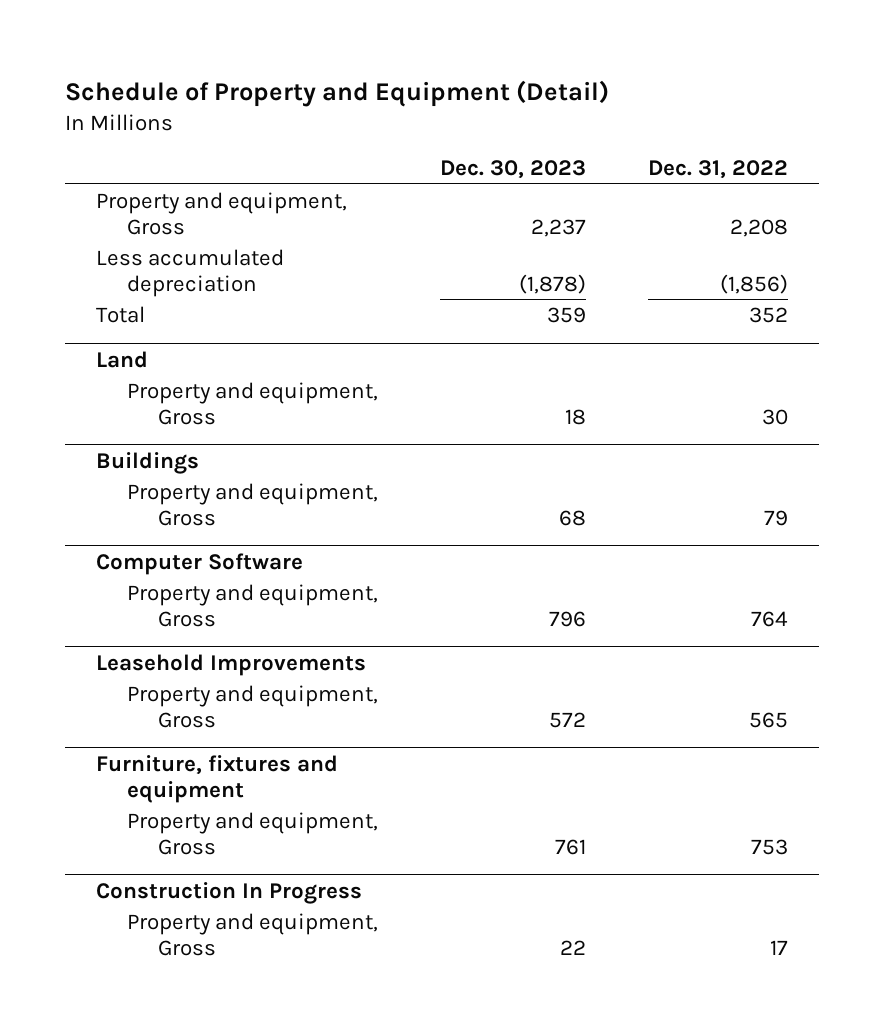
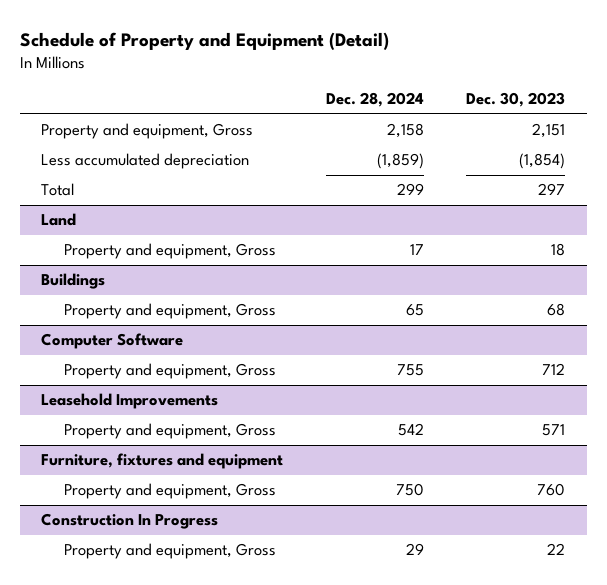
[647,159,788,179] Dec. 31, 2022 -> none
none -> [325,92,424,108] Dec. 28, 2024
[531,218,587,237] 2,237 -> [532,123,566,139] 2,151
[519,273,587,294] (1,878) -> [519,153,566,170] (1,854)
[547,306,587,323] 359 -> [538,183,566,196] 297
[549,610,587,627] 796 -> [542,363,566,376] 712
[549,711,587,728] 572 -> [542,424,566,437] 571
[555,838,587,855] 761 -> [537,483,566,497] 760

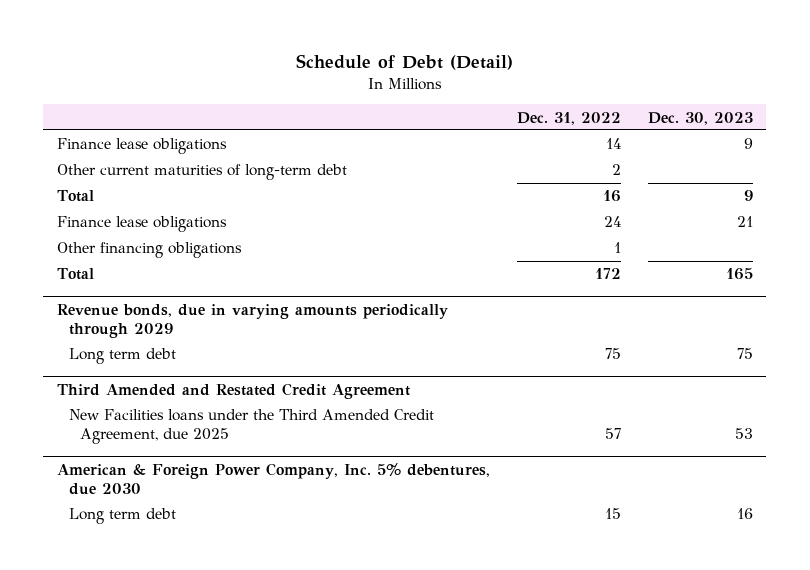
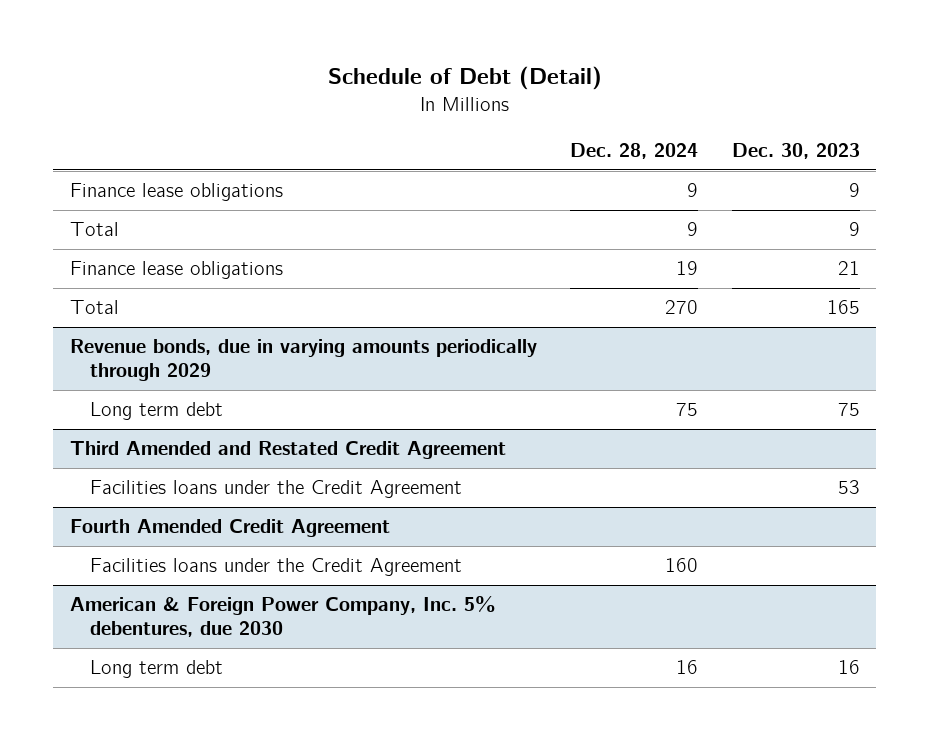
[516,111,621,125] Dec. 31, 2022 -> none
none -> [570,143,699,160] Dec. 28, 2024
[56,164,347,181] Other current maturities of long-term debt -> none
[56,242,242,259] Other financing obligations -> none
[68,409,434,445] New Facilities loans under the Third Amended Credit Agreement, due 2025 -> [90,480,463,499] Facilities loans under the Credit Agreement
none -> [69,519,390,538] Fourth Amended Credit Agreement
none -> [90,558,463,577] Facilities loans under the Credit Agreement

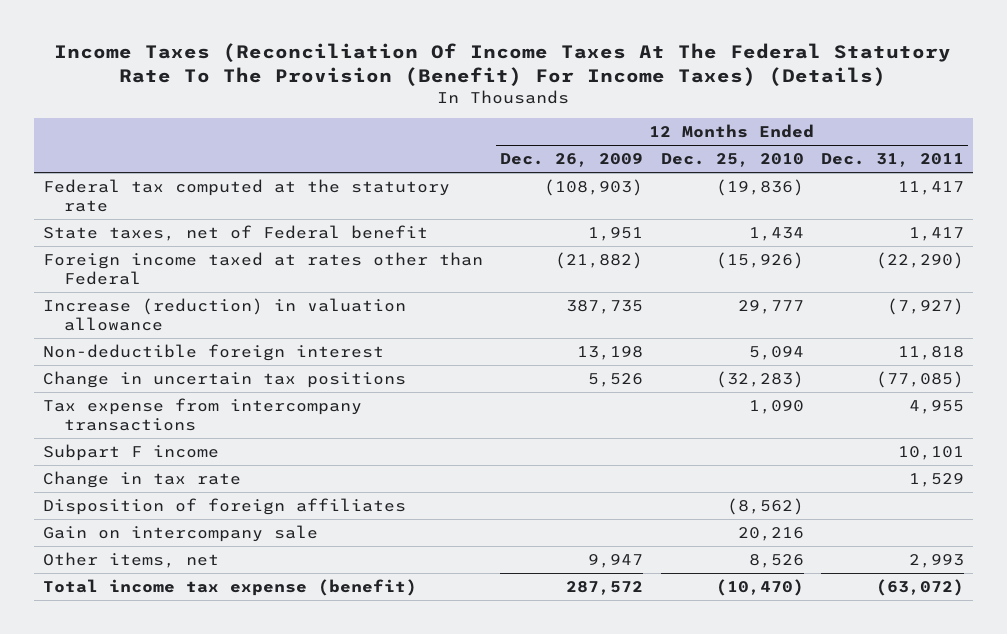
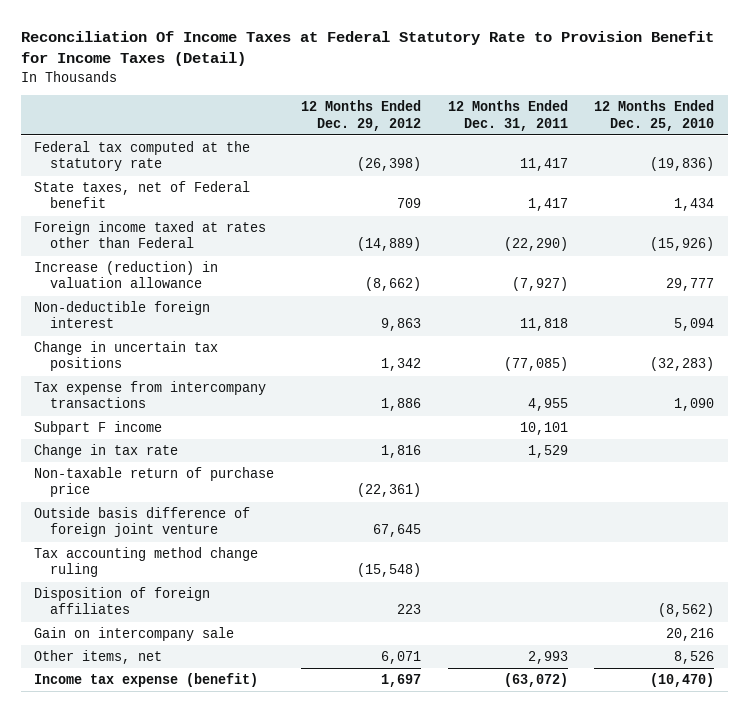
[54,43,952,87] Income Taxes (Reconciliation Of Income Taxes At The Federal Statutory Rate To The Provision (Benefit) For Income Taxes) (Details) -> [20,31,714,67] Reconciliation Of Income Taxes at Federal Statutory Rate to Provision Benefit for Income Taxes (Detail)
[500,153,644,168] Dec. 26, 2009 -> none
none -> [300,100,421,131] 12 Months Ended Dec. 29, 2012
none -> [34,467,275,498] Non-taxable return of purchase price
none -> [34,507,251,538] Outside basis difference of foreign joint venture
none -> [34,547,259,578] Tax accounting method change ruling
[42,578,417,596] Total income tax expense (benefit) -> [34,673,259,688] Income tax expense (benefit)

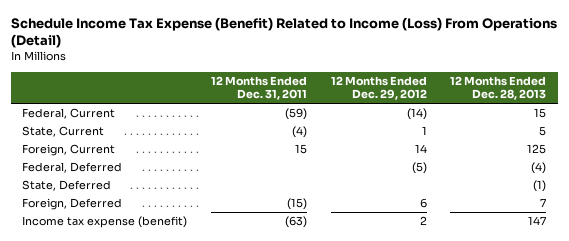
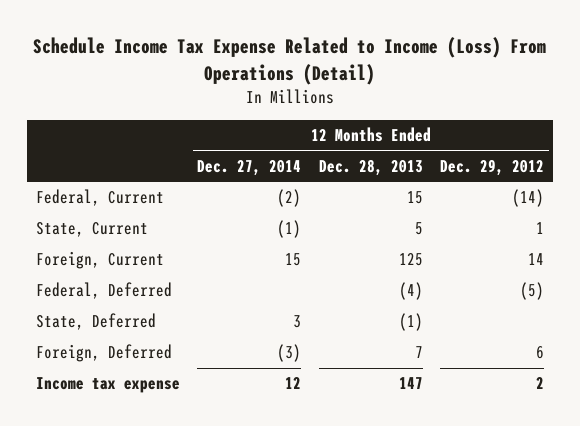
[10,16,557,49] Schedule Income Tax Expense (Benefit) Related to Income (Loss) From Operations (Detail) -> [33,37,547,85] Schedule Income Tax Expense Related to Income (Loss) From Operations (Detail)
[210,75,307,101] 12 Months Ended Dec. 31, 2011 -> none
none -> [197,160,302,177] Dec. 27, 2014
[22,216,188,229] Income tax expense (benefit) -> [35,377,180,394] Income tax expense

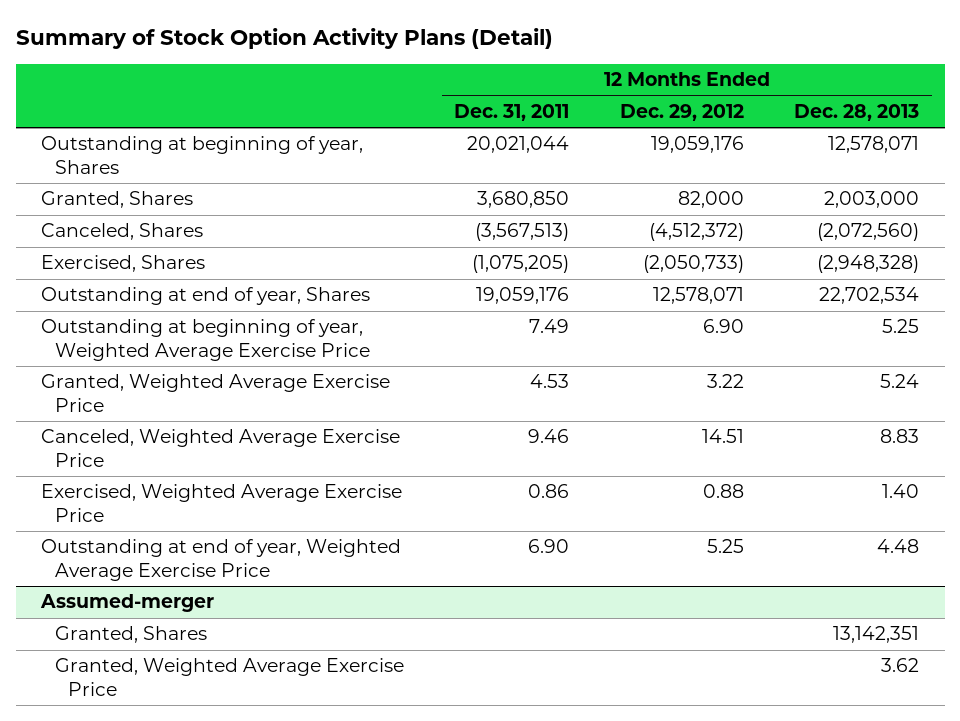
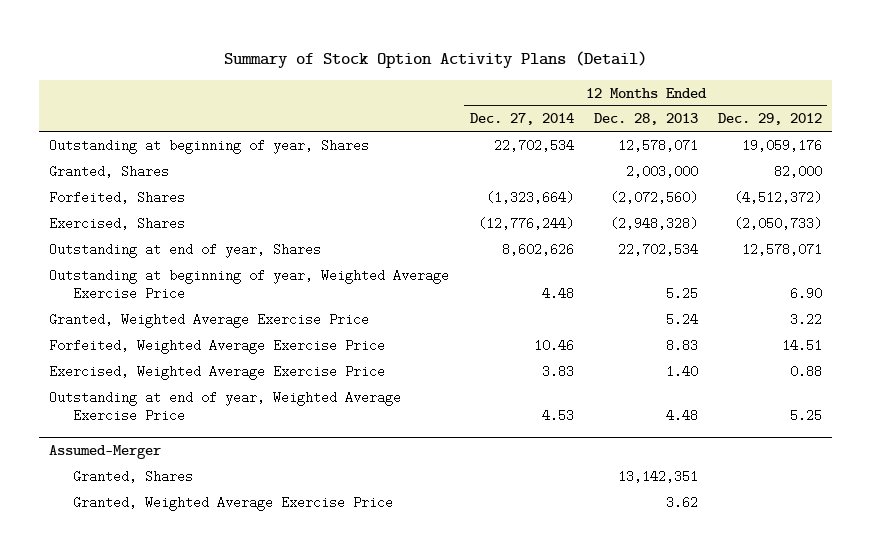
[454,103,570,121] Dec. 31, 2011 -> none
none -> [469,113,574,126] Dec. 27, 2014
[41,223,204,241] Canceled, Shares -> [49,190,186,204] Forfeited, Shares
[41,429,401,467] Canceled, Weighted Average Exercise Price -> [49,338,386,354] Forfeited, Weighted Average Exercise Price
[40,594,215,613] Assumed-merger -> [49,444,162,459] Assumed-Merger

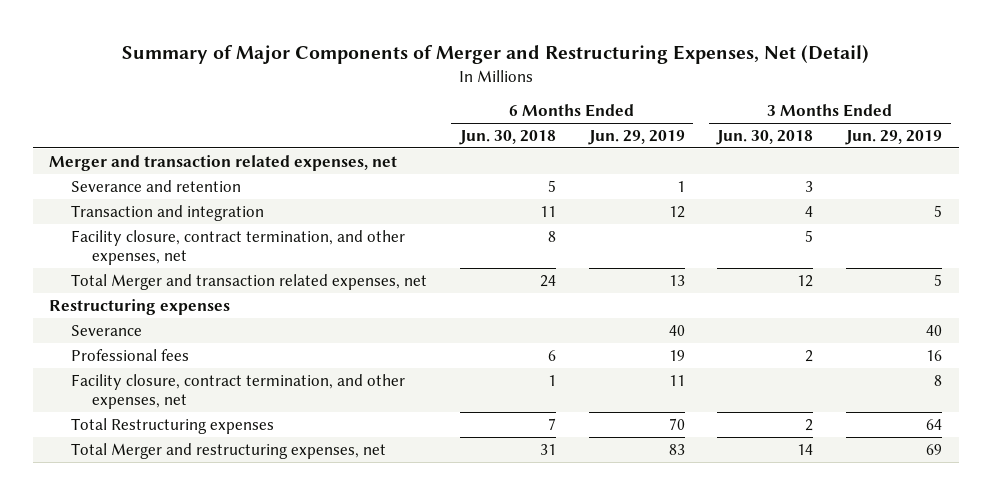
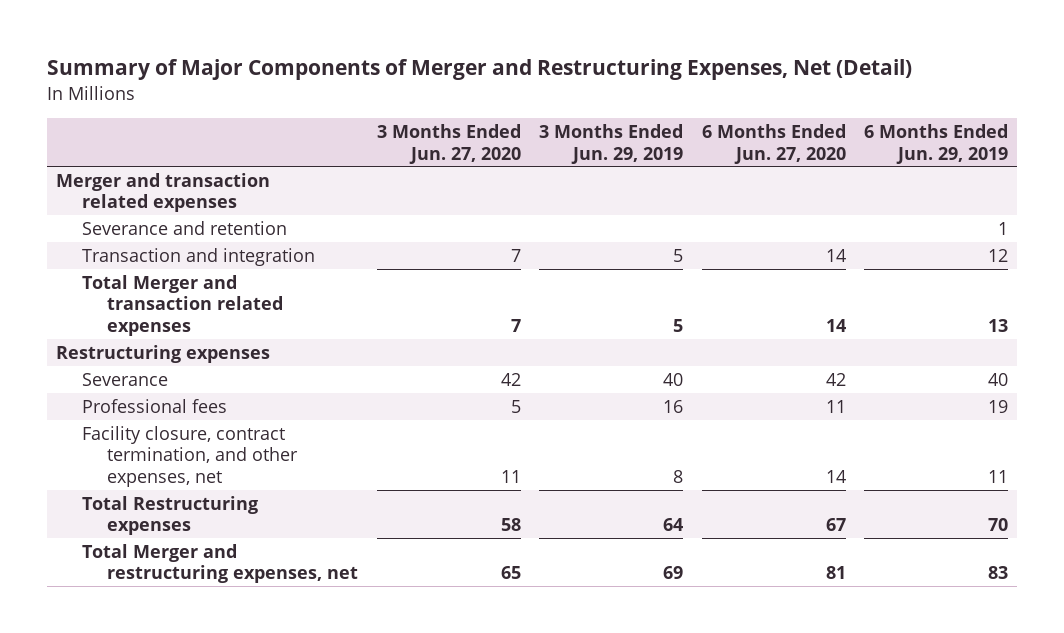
[458,129,556,145] Jun. 30, 2018 -> none
[716,129,814,145] Jun. 30, 2018 -> none
none -> [376,123,521,164] 3 Months Ended Jun. 27, 2020
none -> [701,123,846,164] 6 Months Ended Jun. 27, 2020
[49,154,398,171] Merger and transaction related expenses, net -> [56,172,271,213] Merger and transaction related expenses
[70,229,405,266] Facility closure, contract termination, and other expenses, net -> none
[70,273,427,290] Total Merger and transaction related expenses, net -> [81,274,284,336] Total Merger and transaction related expenses

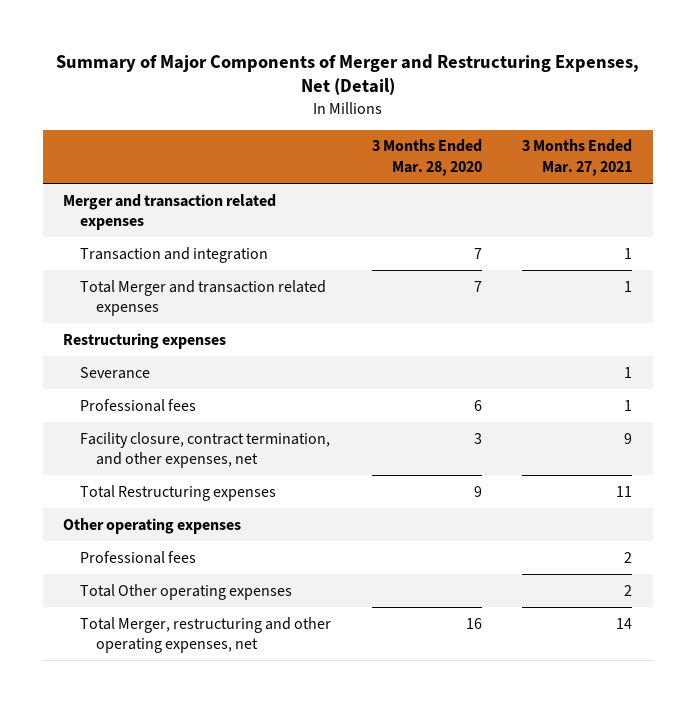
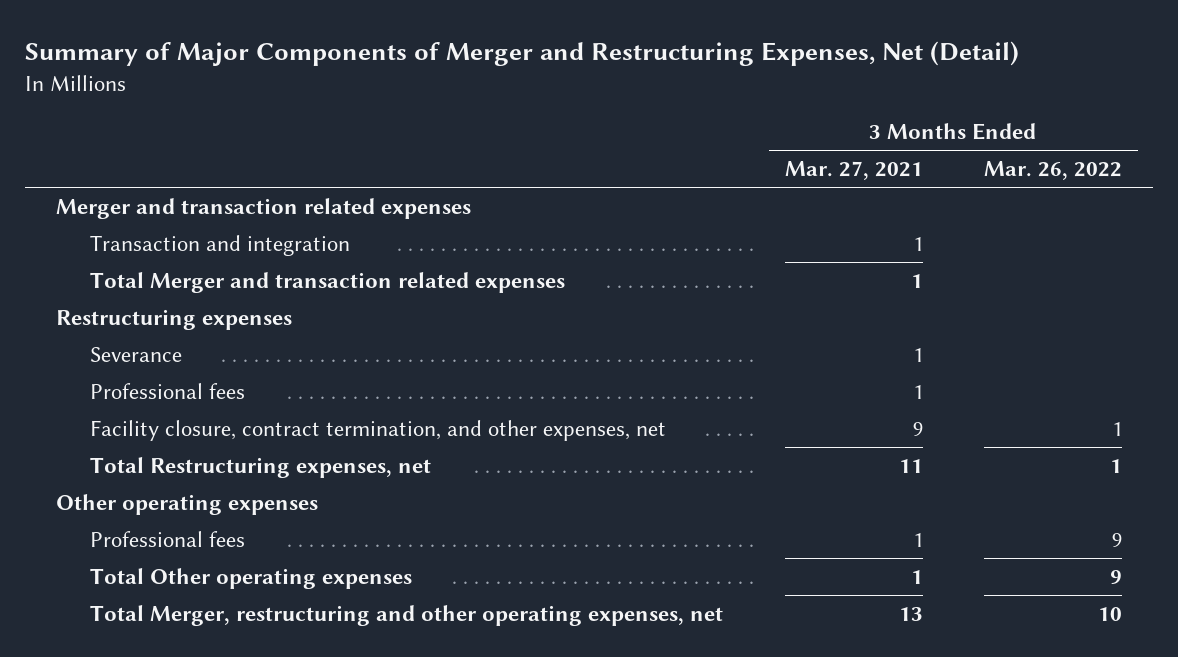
[371,139,482,176] 3 Months Ended Mar. 28, 2020 -> none
none -> [984,161,1123,181] Mar. 26, 2022
[79,484,276,501] Total Restructuring expenses -> [89,456,431,478] Total Restructuring expenses, net
[624,551,633,563] 2 -> [912,532,923,547] 1
[624,584,633,596] 2 -> [910,569,923,584] 1
[616,617,633,629] 14 -> [898,606,923,621] 13

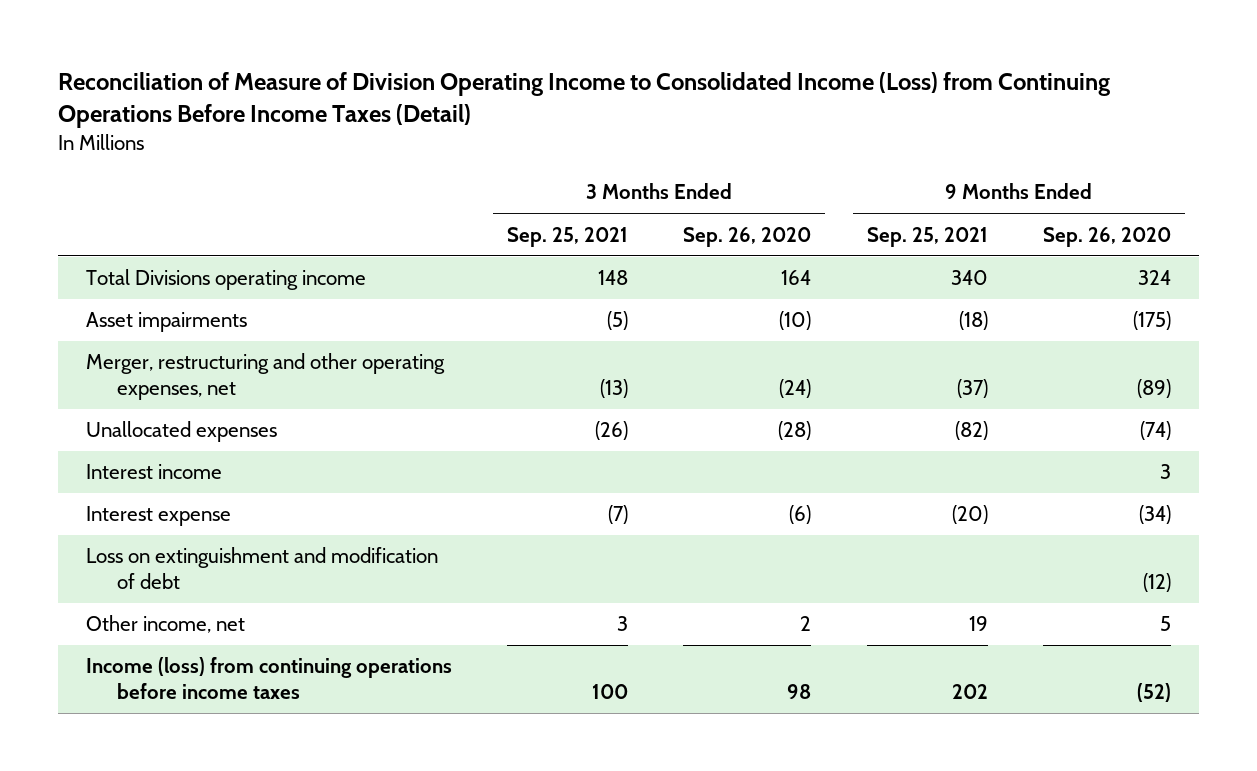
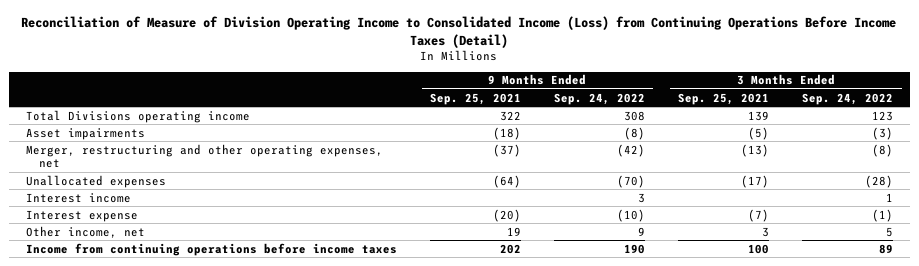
[683,226,812,247] Sep. 26, 2020 -> none
[1043,226,1172,247] Sep. 26, 2020 -> none
none -> [553,92,645,105] Sep. 24, 2022
none -> [802,92,894,105] Sep. 24, 2022
[598,270,629,286] 148 -> [748,110,770,121] 139
[950,270,988,286] 340 -> [499,110,521,121] 322
[595,421,629,441] (26) -> [741,174,770,188] (17)
[954,421,988,441] (82) -> [492,174,521,188] (64)
[85,547,438,590] Loss on extinguishment and modification of debt -> none
[85,657,452,700] Income (loss) from continuing operations before income taxes -> [25,242,397,256] Income from continuing operations before income taxes

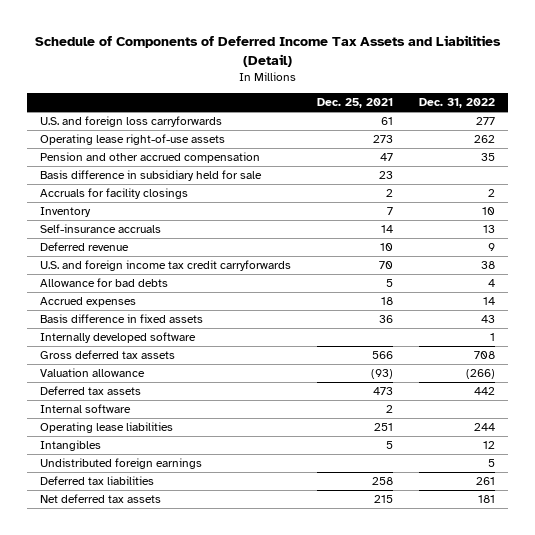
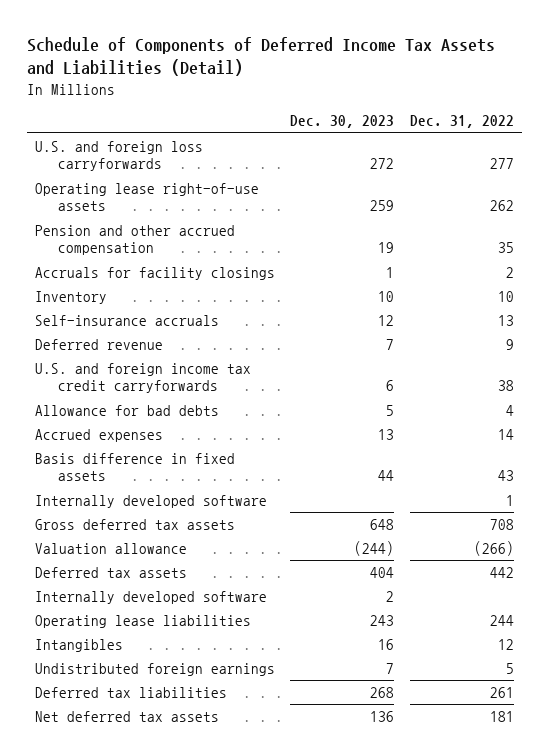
[317,97,394,108] Dec. 25, 2021 -> none
none -> [290,115,395,129] Dec. 30, 2023
[40,170,263,182] Basis difference in subsidiary held for sale -> none
[40,404,132,414] Internal software -> [34,590,267,604] Internally developed software

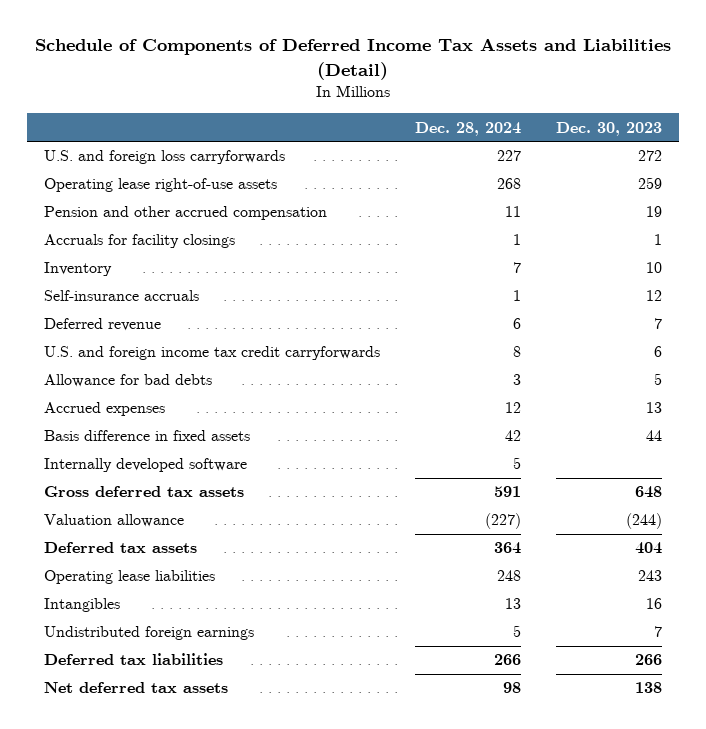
[410,115,515,129] Dec. 31, 2022 -> none
none -> [415,121,522,136] Dec. 28, 2024
[34,590,267,604] Internally developed software -> none
[370,686,395,698] 268 -> [634,654,662,666] 266
[370,710,395,722] 136 -> [634,682,662,694] 138

